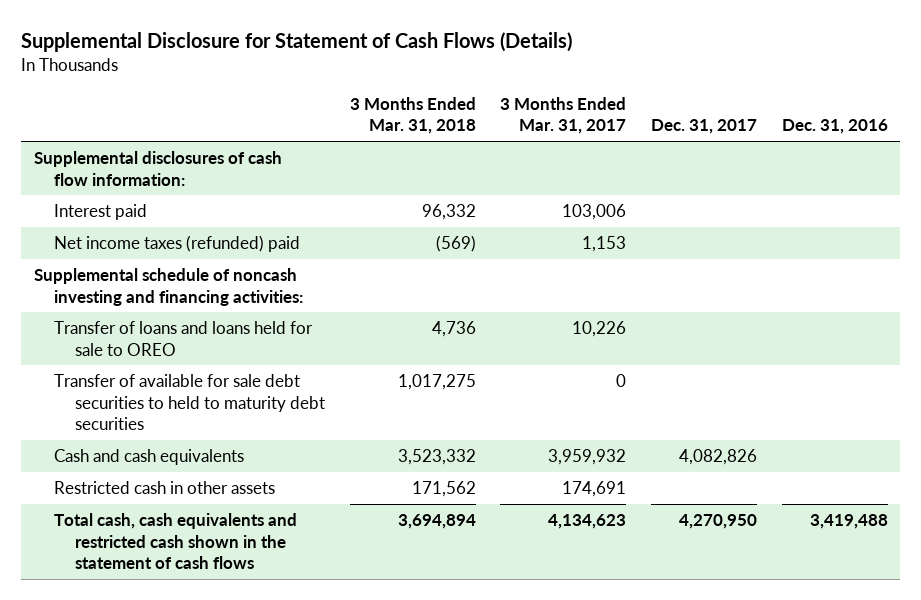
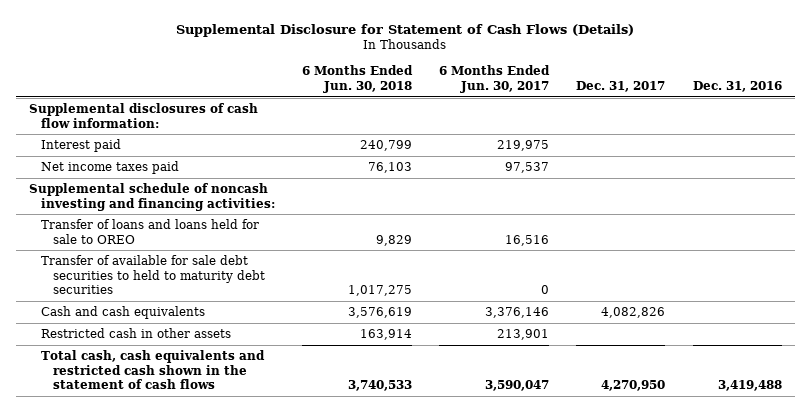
[349,96,476,135] 3 Months Ended Mar. 31, 2018 -> none
[500,96,627,135] 3 Months Ended Mar. 31, 2017 -> none
none -> [302,65,414,93] 6 Months Ended Jun. 30, 2018
none -> [439,65,551,93] 6 Months Ended Jun. 30, 2017
[54,235,301,253] Net income taxes (refunded) paid -> [41,161,180,175] Net income taxes paid

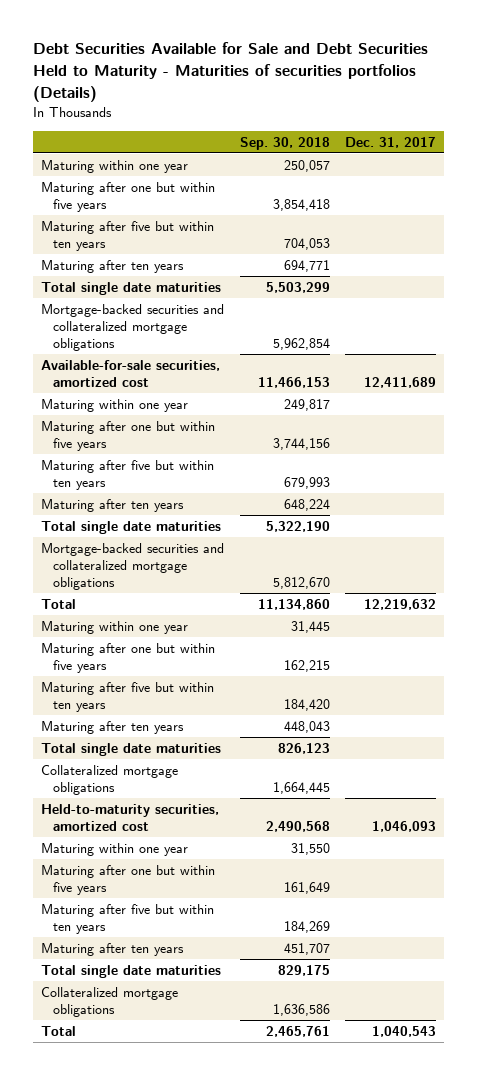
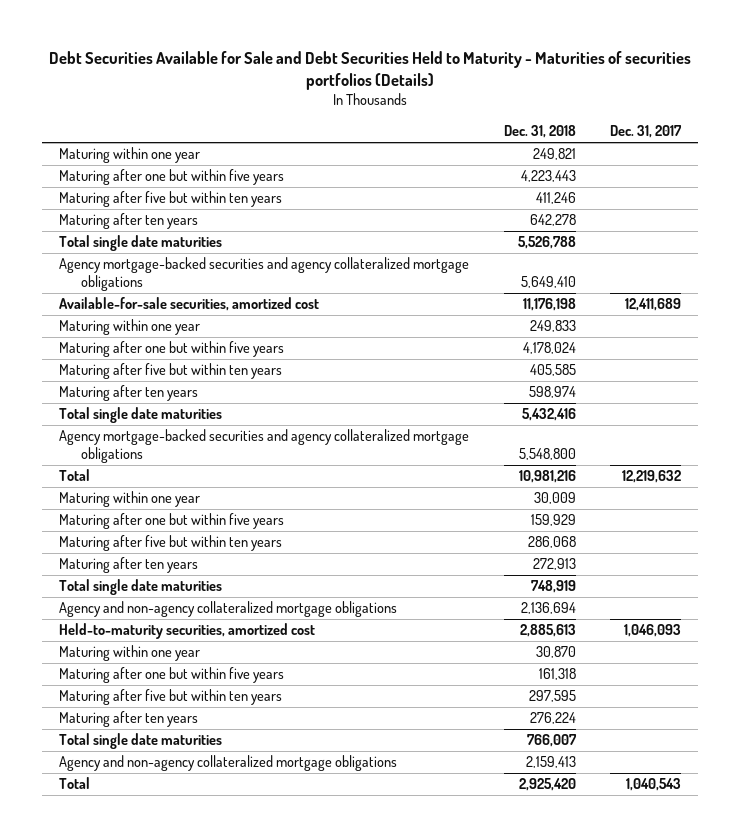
[239,136,330,150] Sep. 30, 2018 -> none
none -> [503,125,576,139] Dec. 31, 2018
[40,303,224,351] Mortgage-backed securities and collateralized mortgage obligations -> [58,257,469,292] Agency mortgage-backed securities and agency collateralized mortgage obligations
[40,542,224,590] Mortgage-backed securities and collateralized mortgage obligations -> [58,429,469,464] Agency mortgage-backed securities and agency collateralized mortgage obligations
[40,764,178,795] Collateralized mortgage obligations -> [58,601,397,618] Agency and non-agency collateralized mortgage obligations
[40,986,178,1017] Collateralized mortgage obligations -> [58,755,397,772] Agency and non-agency collateralized mortgage obligations

